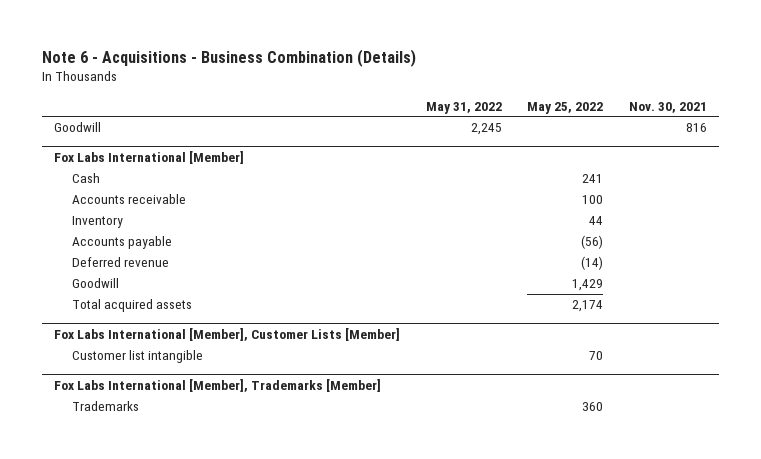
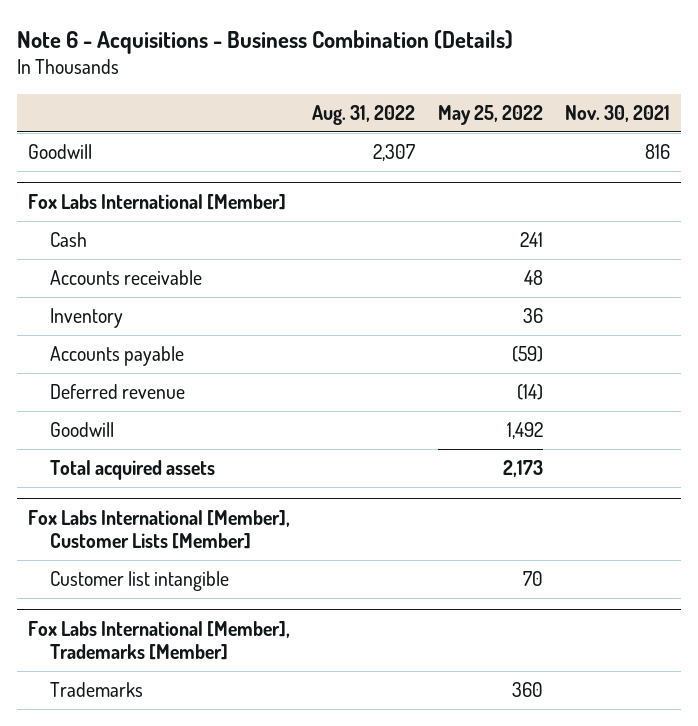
[425,101,502,114] May 31, 2022 -> none
none -> [312,105,416,126] Aug. 31, 2022
[582,195,604,205] 100 -> [523,270,543,286] 48
[589,216,604,226] 44 -> [522,308,543,324] 36
[581,235,604,250] (56) -> [511,346,543,363] (59)
[572,279,604,292] 1,429 -> [506,422,543,440] 1,492
[572,300,604,313] 2,174 -> [502,460,543,478] 2,173

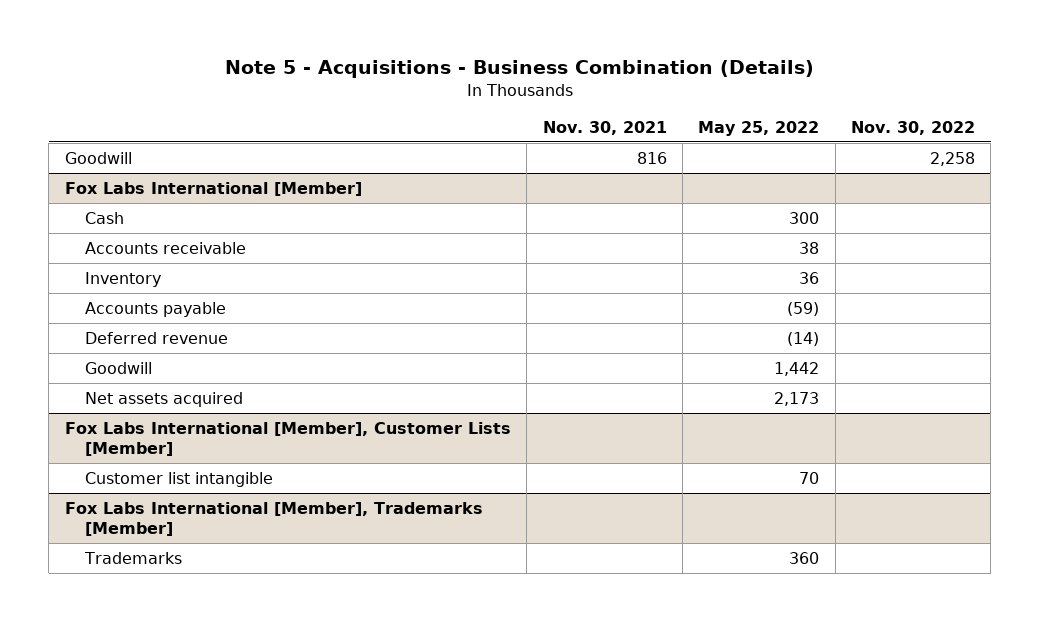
[17,29,514,54] Note 6 - Acquisitions - Business Combination (Details) -> [224,59,814,78] Note 5 - Acquisitions - Business Combination (Details)
[312,105,416,126] Aug. 31, 2022 -> none
none -> [850,120,975,135] Nov. 30, 2022
[519,232,543,248] 241 -> [789,211,820,224] 300
[523,270,543,286] 48 -> [799,241,820,254] 38
[506,422,543,440] 1,492 -> [774,361,820,376] 1,442
[49,460,215,481] Total acquired assets -> [84,391,243,407] Net assets acquired

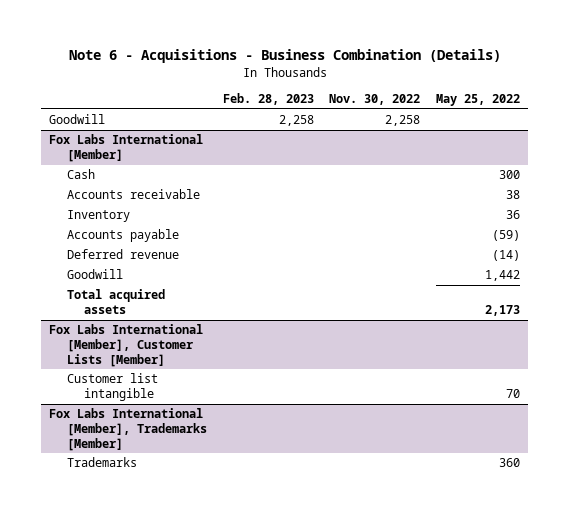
[224,59,814,78] Note 5 - Acquisitions - Business Combination (Details) -> [68,49,501,64] Note 6 - Acquisitions - Business Combination (Details)
[542,120,667,135] Nov. 30, 2021 -> none
none -> [222,93,314,106] Feb. 28, 2023
[84,391,243,407] Net assets acquired -> [66,289,165,314] Total acquired assets

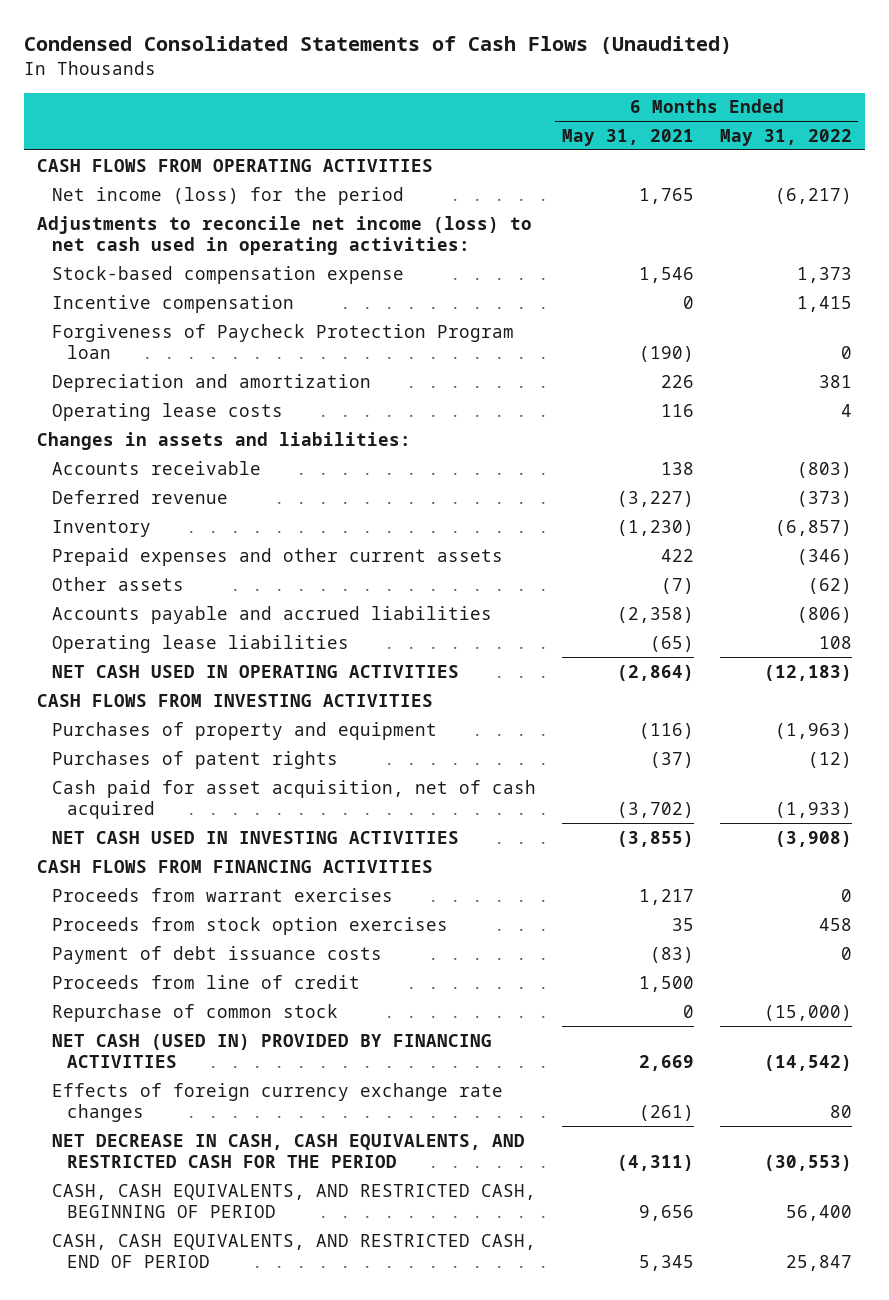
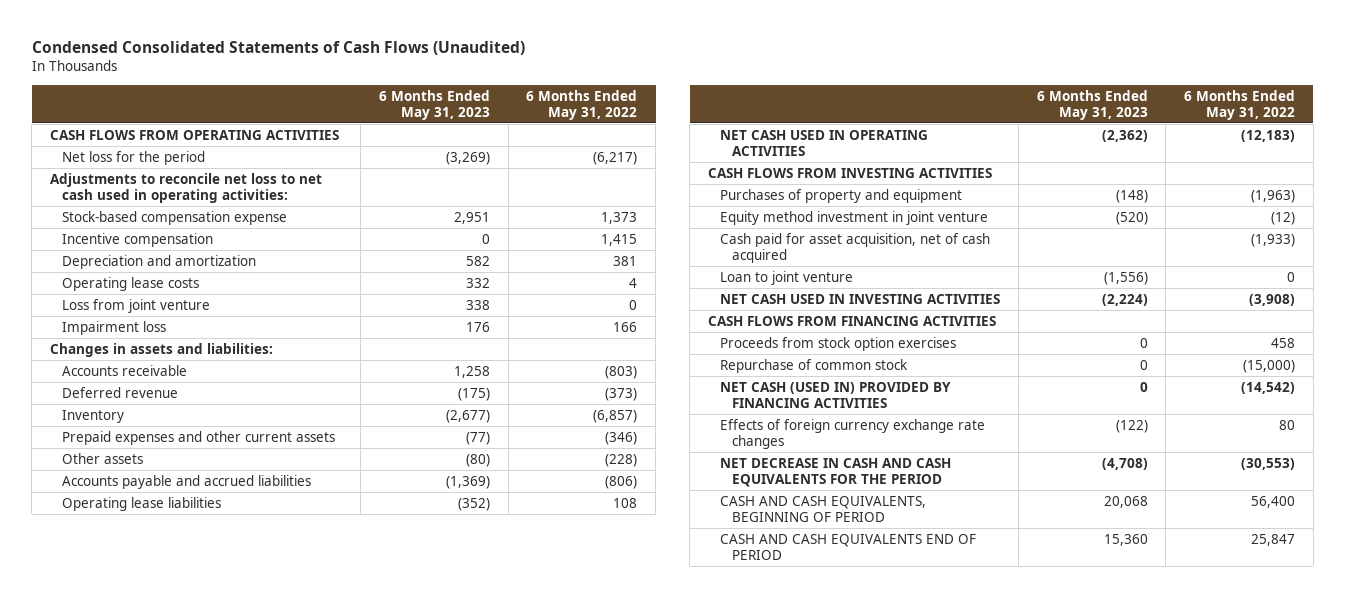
[561,128,694,146] May 31, 2021 -> none
none -> [378,89,490,120] 6 Months Ended May 31, 2023
[52,186,405,205] Net income (loss) for the period -> [62,150,206,165] Net loss for the period
[37,215,533,255] Adjustments to reconcile net income (loss) to net cash used in operating activities: -> [50,172,323,203] Adjustments to reconcile net loss to net cash used in operating activities:
[52,323,515,359] Forgiveness of Paycheck Protection Program loan -> none
none -> [62,298,211,313] Loss from joint venture
none -> [62,320,167,335] Impairment loss
[807,577,852,594] (62) -> [605,453,638,467] (228)
[52,750,339,769] Purchases of patent rights -> none
none -> [719,210,988,225] Equity method investment in joint venture
none -> [719,270,853,285] Loan to joint venture
[52,887,394,902] Proceeds from warrant exercises -> none
[52,945,383,964] Payment of debt issuance costs -> none
[52,974,361,989] Proceeds from line of credit -> none
[52,1133,526,1168] NET DECREASE IN CASH, CASH EQUIVALENTS, AND RESTRICTED CASH FOR THE PERIOD -> [719,457,951,487] NET DECREASE IN CASH AND CASH EQUIVALENTS FOR THE PERIOD
[52,1183,537,1218] CASH, CASH EQUIVALENTS, AND RESTRICTED CASH, BEGINNING OF PERIOD -> [719,495,926,522] CASH AND CASH EQUIVALENTS, BEGINNING OF PERIOD
[52,1233,537,1268] CASH, CASH EQUIVALENTS, AND RESTRICTED CASH, END OF PERIOD -> [719,533,976,560] CASH AND CASH EQUIVALENTS END OF PERIOD

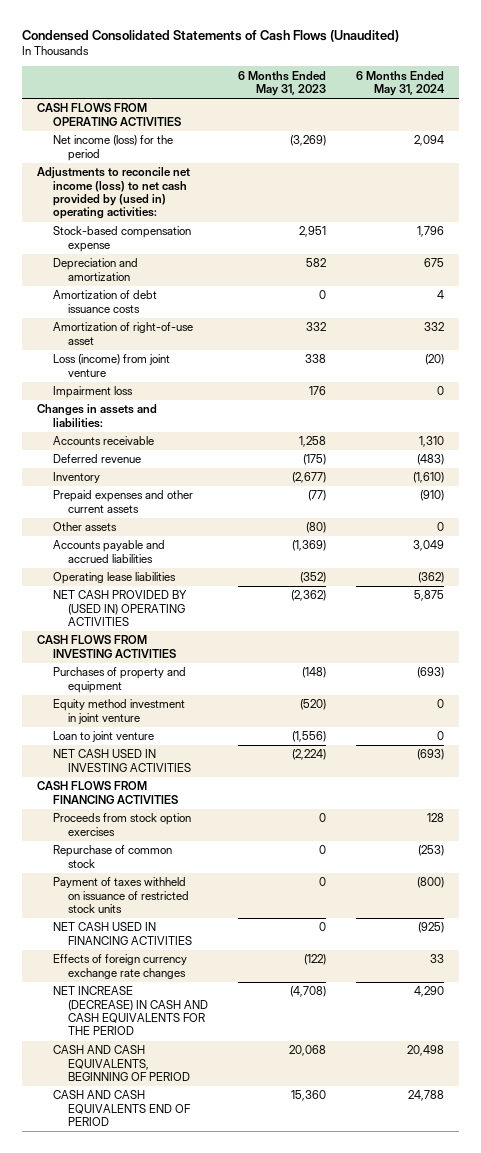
[526,89,638,120] 6 Months Ended May 31, 2022 -> none
none -> [356,70,446,97] 6 Months Ended May 31, 2024
[62,150,206,165] Net loss for the period -> [52,135,173,161] Net income (loss) for the period
[50,172,323,203] Adjustments to reconcile net loss to net cash used in operating activities: -> [37,167,191,220] Adjustments to reconcile net income (loss) to net cash provided by (used in) operating activities:
[62,232,214,247] Incentive compensation -> none
none -> [52,290,157,313] Amortization of debt issuance costs
[62,276,200,291] Operating lease costs -> [52,322,193,345] Amortization of right-of-use asset
[62,298,211,313] Loss from joint venture -> [52,354,170,377] Loss (income) from joint venture
[719,129,928,156] NET CASH USED IN OPERATING ACTIVITIES -> [52,590,187,627] NET CASH PROVIDED BY (USED IN) OPERATING ACTIVITIES
[719,232,990,263] Cash paid for asset acquisition, net of cash acquired -> none
none -> [52,877,189,914] Payment of taxes withheld on issuance of restricted stock units
[719,381,951,408] NET CASH (USED IN) PROVIDED BY FINANCING ACTIVITIES -> [52,922,192,945] NET CASH USED IN FINANCING ACTIVITIES
[719,457,951,487] NET DECREASE IN CASH AND CASH EQUIVALENTS FOR THE PERIOD -> [52,986,208,1036] NET INCREASE (DECREASE) IN CASH AND CASH EQUIVALENTS FOR THE PERIOD

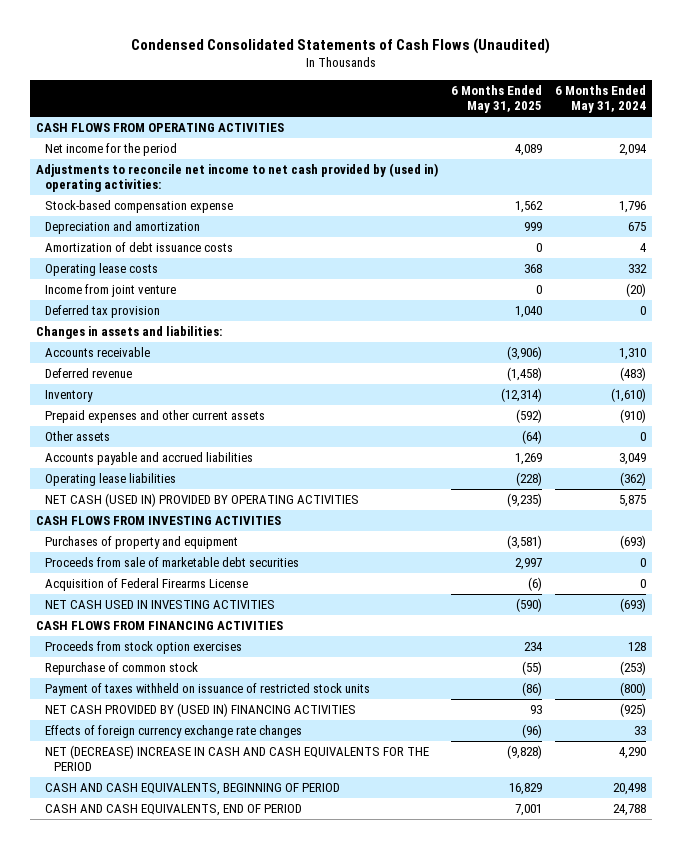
[237,70,326,97] 6 Months Ended May 31, 2023 -> none
none -> [450,85,542,114] 6 Months Ended May 31, 2025
[52,135,173,161] Net income (loss) for the period -> [45,143,178,157] Net income for the period
[37,167,191,220] Adjustments to reconcile net income (loss) to net cash provided by (used in) operating activities: -> [35,163,438,193] Adjustments to reconcile net income to net cash provided by (used in) operating activities:
[52,386,133,399] Impairment loss -> none
[52,322,193,345] Amortization of right-of-use asset -> [45,263,159,277] Operating lease costs
[52,354,170,377] Loss (income) from joint venture -> [45,284,177,298] Income from joint venture
none -> [45,305,161,319] Deferred tax provision
[52,590,187,627] NET CASH PROVIDED BY (USED IN) OPERATING ACTIVITIES -> [45,493,360,508] NET CASH (USED IN) PROVIDED BY OPERATING ACTIVITIES
[52,699,185,724] Equity method investment in joint venture -> none
[52,731,154,743] Loan to joint venture -> none
none -> [45,557,300,568] Proceeds from sale of marketable debt securities
none -> [45,578,249,592] Acquisition of Federal Firearms License
[52,922,192,945] NET CASH USED IN FINANCING ACTIVITIES -> [45,703,357,718] NET CASH PROVIDED BY (USED IN) FINANCING ACTIVITIES
[52,986,208,1036] NET INCREASE (DECREASE) IN CASH AND CASH EQUIVALENTS FOR THE PERIOD -> [45,745,430,772] NET (DECREASE) INCREASE IN CASH AND CASH EQUIVALENTS FOR THE PERIOD
[52,1090,191,1127] CASH AND CASH EQUIVALENTS END OF PERIOD -> [45,804,303,817] CASH AND CASH EQUIVALENTS, END OF PERIOD

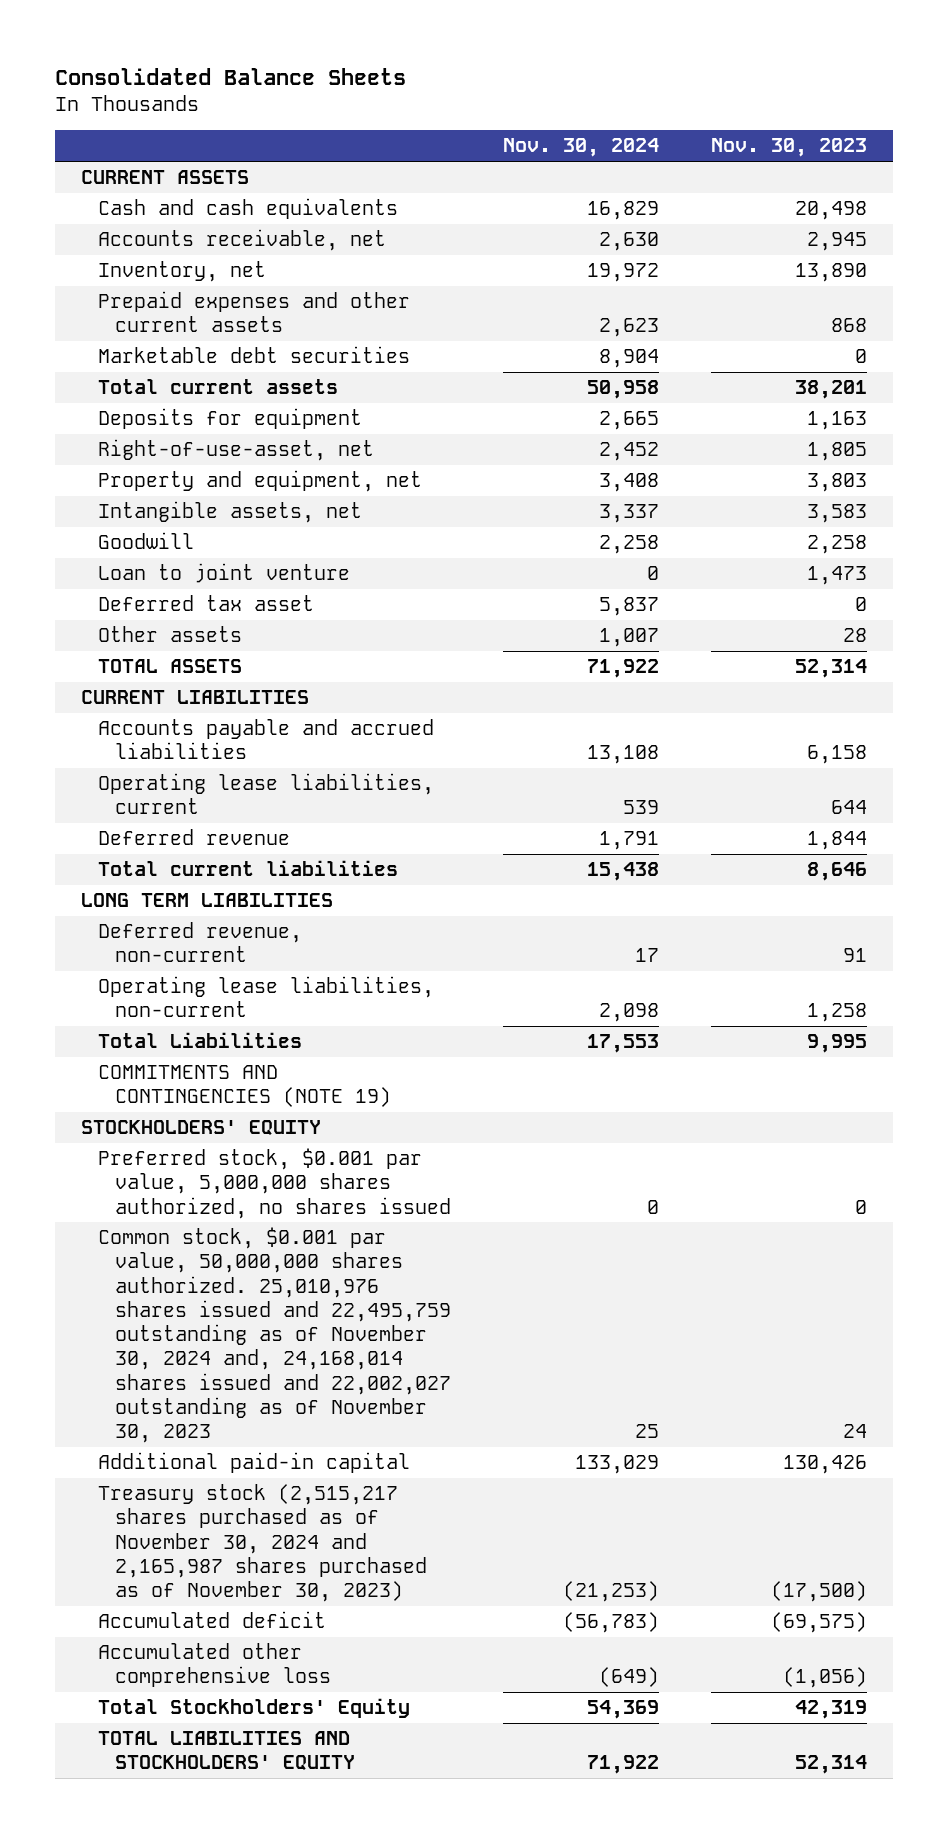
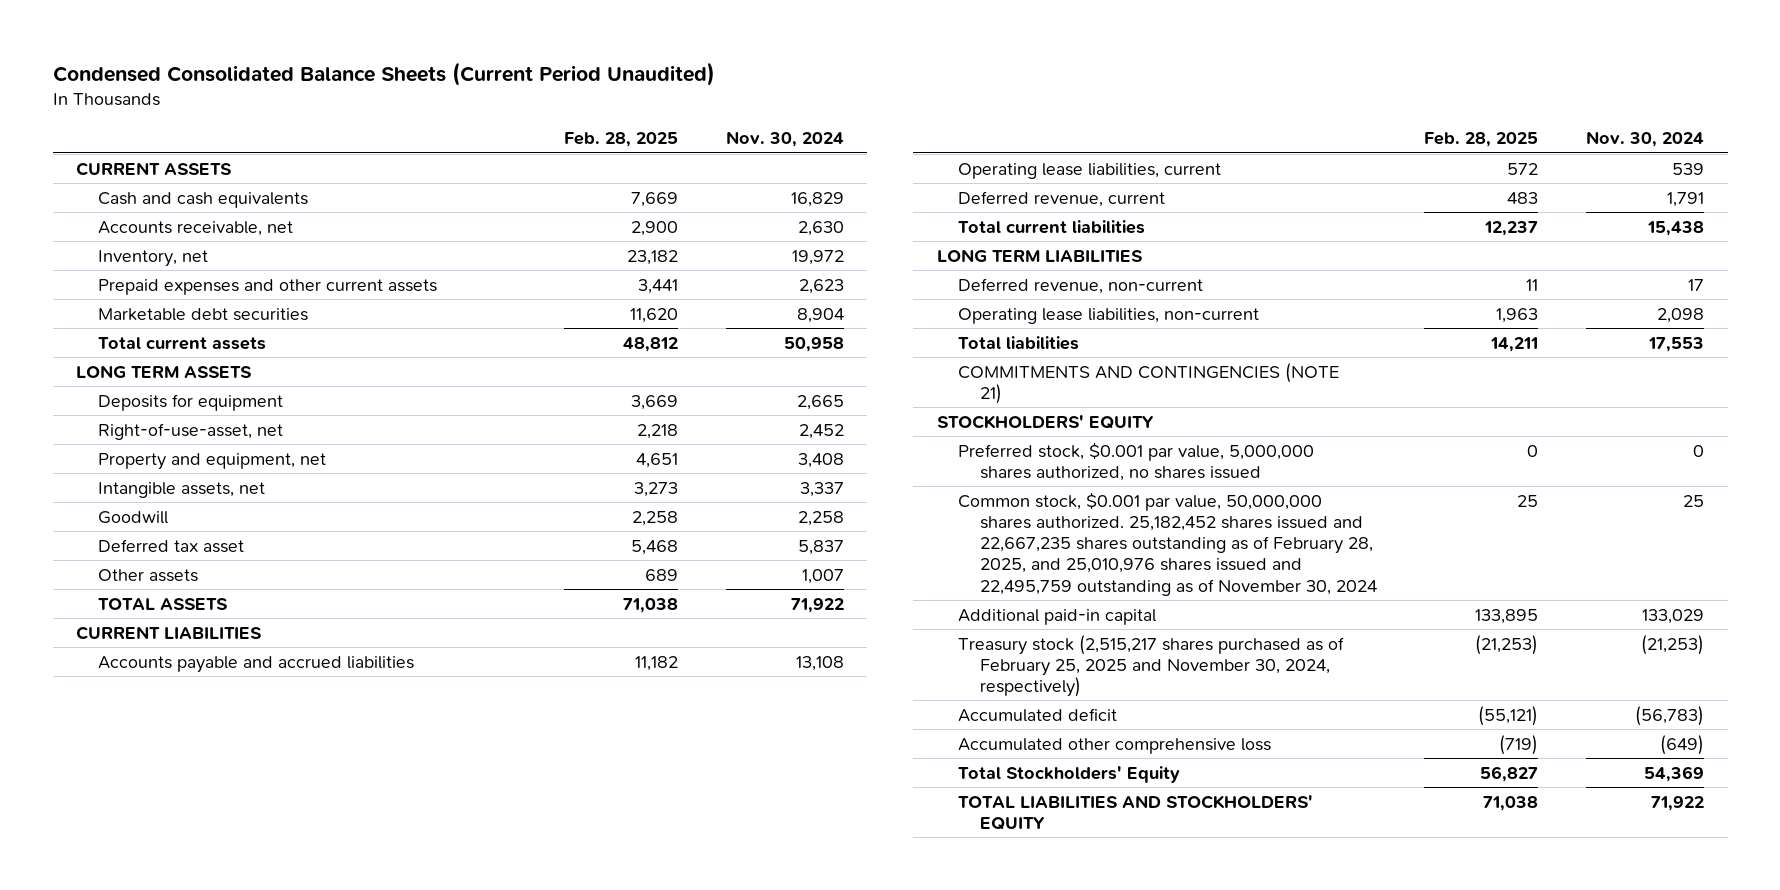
[54,67,406,85] Consolidated Balance Sheets -> [52,61,715,86] Condensed Consolidated Balance Sheets (Current Period Unaudited)
[711,138,868,158] Nov. 30, 2023 -> none
none -> [564,132,679,148] Feb. 28, 2025
none -> [76,364,253,378] LONG TERM ASSETS
[97,563,350,584] Loan to joint venture -> none
[97,829,290,846] Deferred revenue -> [958,190,1166,207] Deferred revenue, current
[97,1032,302,1049] Total Liabilities -> [958,335,1080,350] Total liabilities
[97,1065,391,1108] COMMITMENTS AND CONTINGENCIES (NOTE 19) -> [958,362,1340,404] COMMITMENTS AND CONTINGENCIES (NOTE 21)
[97,1227,451,1444] Common stock, $0.001 par value, 50,000,000 shares authorized. 25,010,976 shares issued and 22,495,759 outstanding as of November 30, 2024 and, 24,168,014 shares issued and 22,002,027 outstanding as of November 30, 2023 -> [958,491,1377,596] Common stock, $0.001 par value, 50,000,000 shares authorized. 25,182,452 shares issued and 22,667,235 shares outstanding as of February 28, 2025, and 25,010,976 shares issued and 22,495,759 outstanding as of November 30, 2024
[97,1484,427,1603] Treasury stock (2,515,217 shares purchased as of November 30, 2024 and 2,165,987 shares purchased as of November 30, 2023) -> [958,634,1345,698] Treasury stock (2,515,217 shares purchased as of February 25, 2025 and November 30, 2024, respectively)

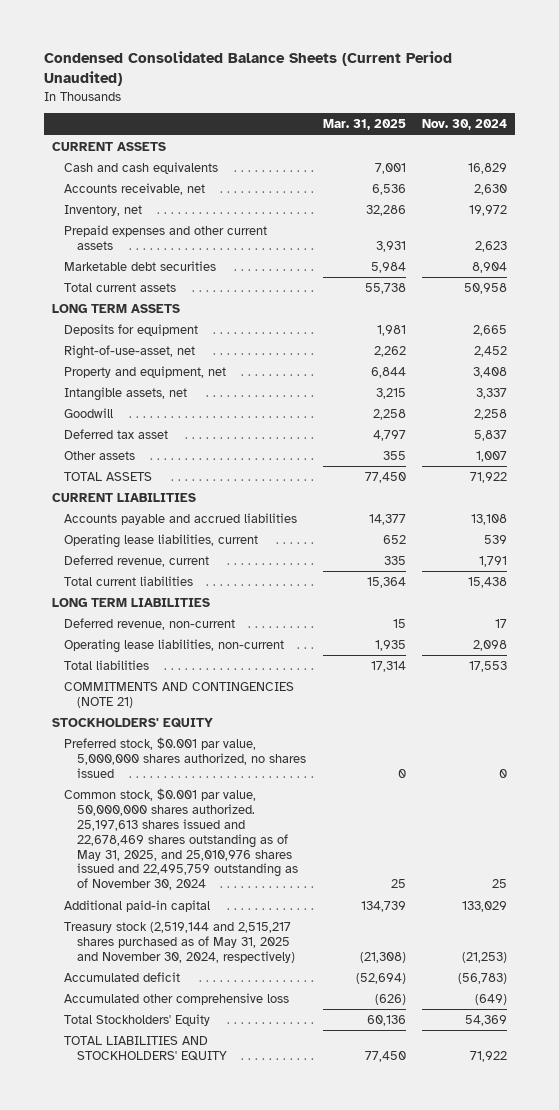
[564,132,679,148] Feb. 28, 2025 -> none
none -> [322,119,406,131] Mar. 31, 2025
[958,491,1377,596] Common stock, $0.001 par value, 50,000,000 shares authorized. 25,182,452 shares issued and 22,667,235 shares outstanding as of February 28, 2025, and 25,010,976 shares issued and 22,495,759 outstanding as of November 30, 2024 -> [64,787,299,891] Common stock, $0.001 par value, 50,000,000 shares authorized. 25,197,613 shares issued and 22,678,469 shares outstanding as of May 31, 2025, and 25,010,976 shares issued and 22,495,759 outstanding as of November 30, 2024
[958,634,1345,698] Treasury stock (2,515,217 shares purchased as of February 25, 2025 and November 30, 2024, respectively) -> [64,921,296,963] Treasury stock (2,519,144 and 2,515,217 shares purchased as of May 31, 2025 and November 30, 2024, respectively)

